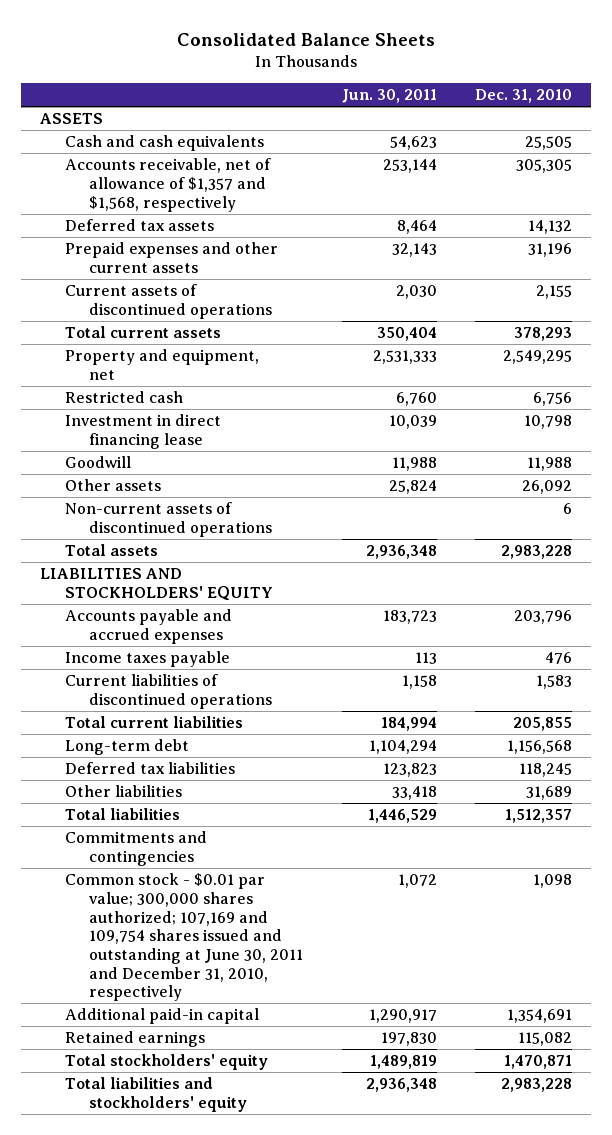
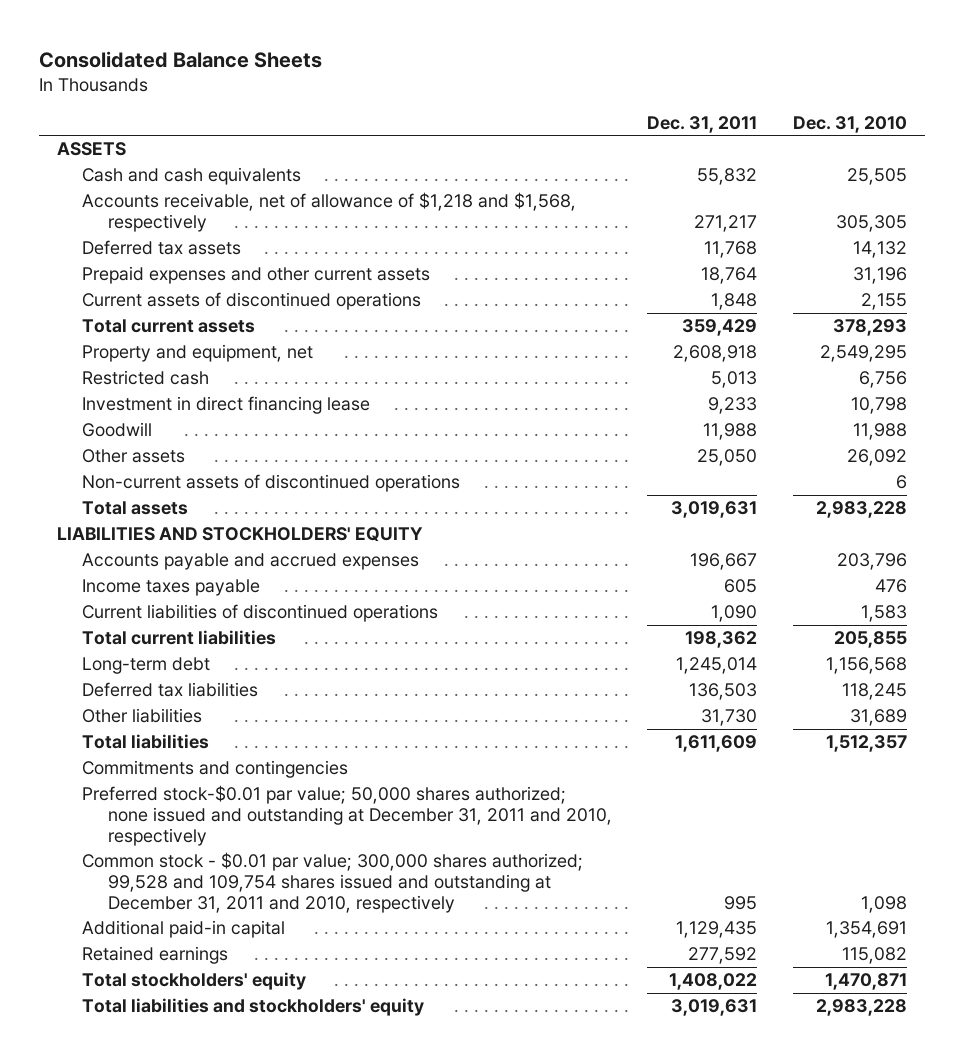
[341,89,437,104] Jun. 30, 2011 -> none
none -> [647,115,758,133] Dec. 31, 2011
[64,158,271,212] Accounts receivable, net of allowance of $1,357 and $1,568, respectively -> [82,192,577,233] Accounts receivable, net of allowance of $1,218 and $1,568, respectively
none -> [82,785,612,846] Preferred stock-$0.01 par value; 50,000 shares authorized; none issued and outstanding at December 31, 2011 and 2010, respectively
[64,873,304,1002] Common stock - $0.01 par value; 300,000 shares authorized; 107,169 and 109,754 shares issued and outstanding at June 30, 2011 and December 31, 2010, respectively -> [82,852,584,913] Common stock - $0.01 par value; 300,000 shares authorized; 99,528 and 109,754 shares issued and outstanding at December 31, 2011 and 2010, respectively

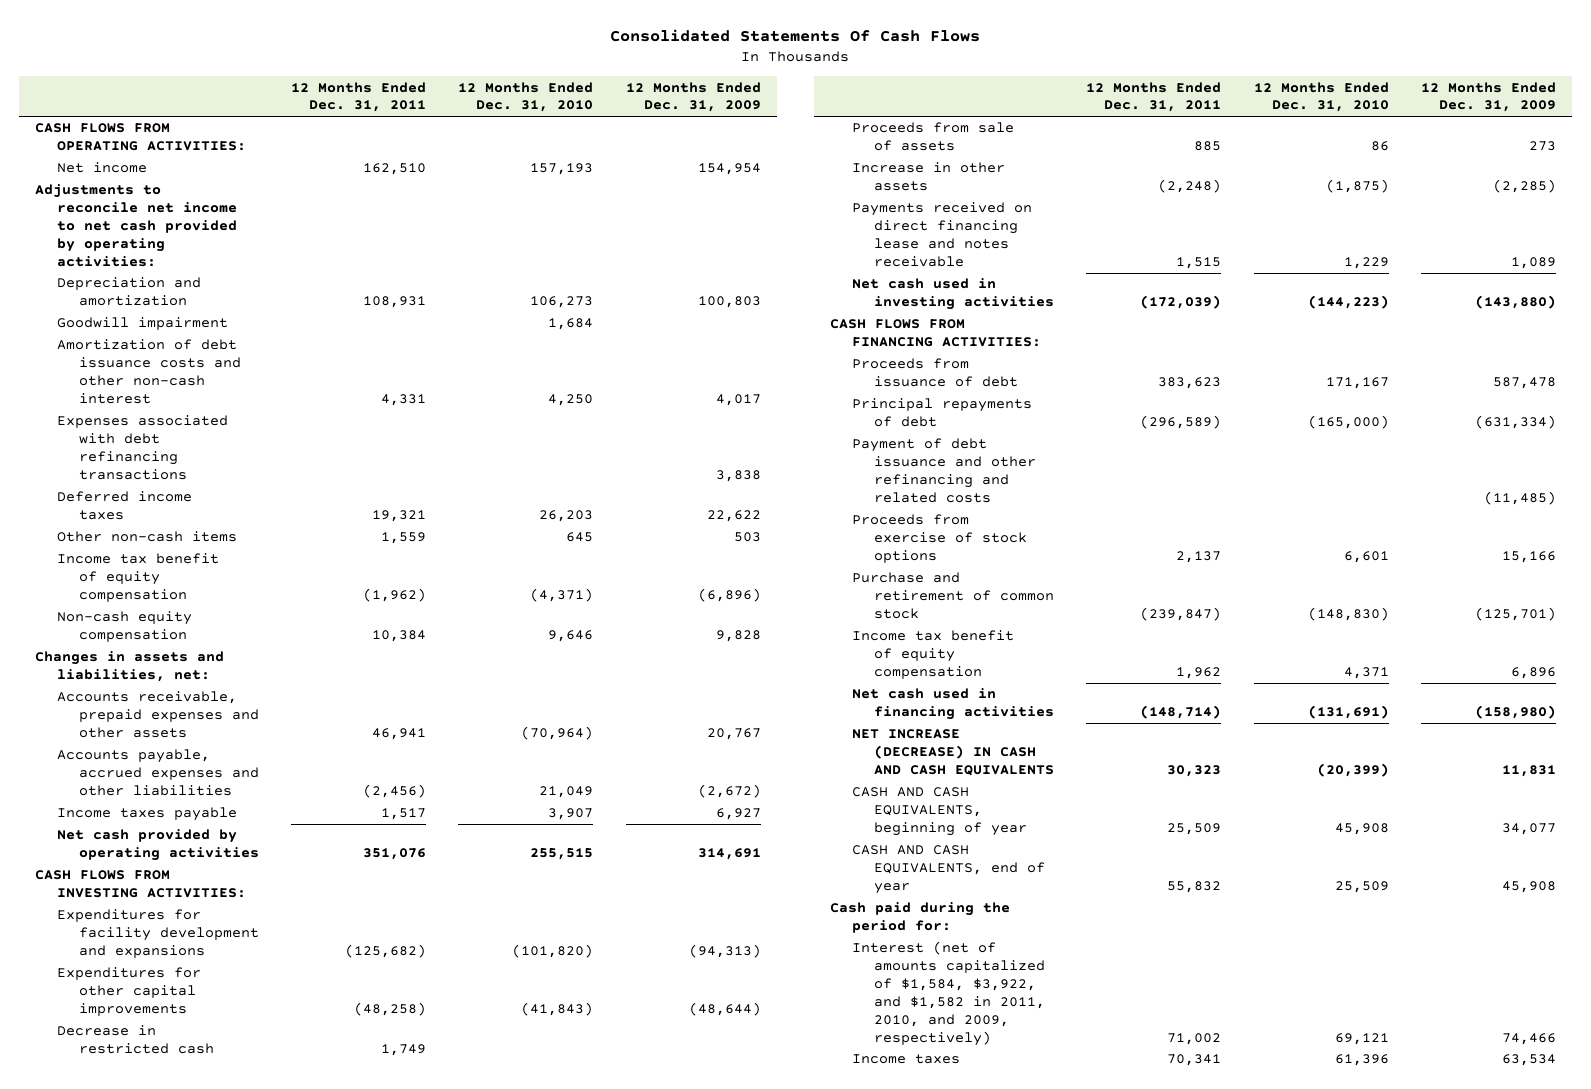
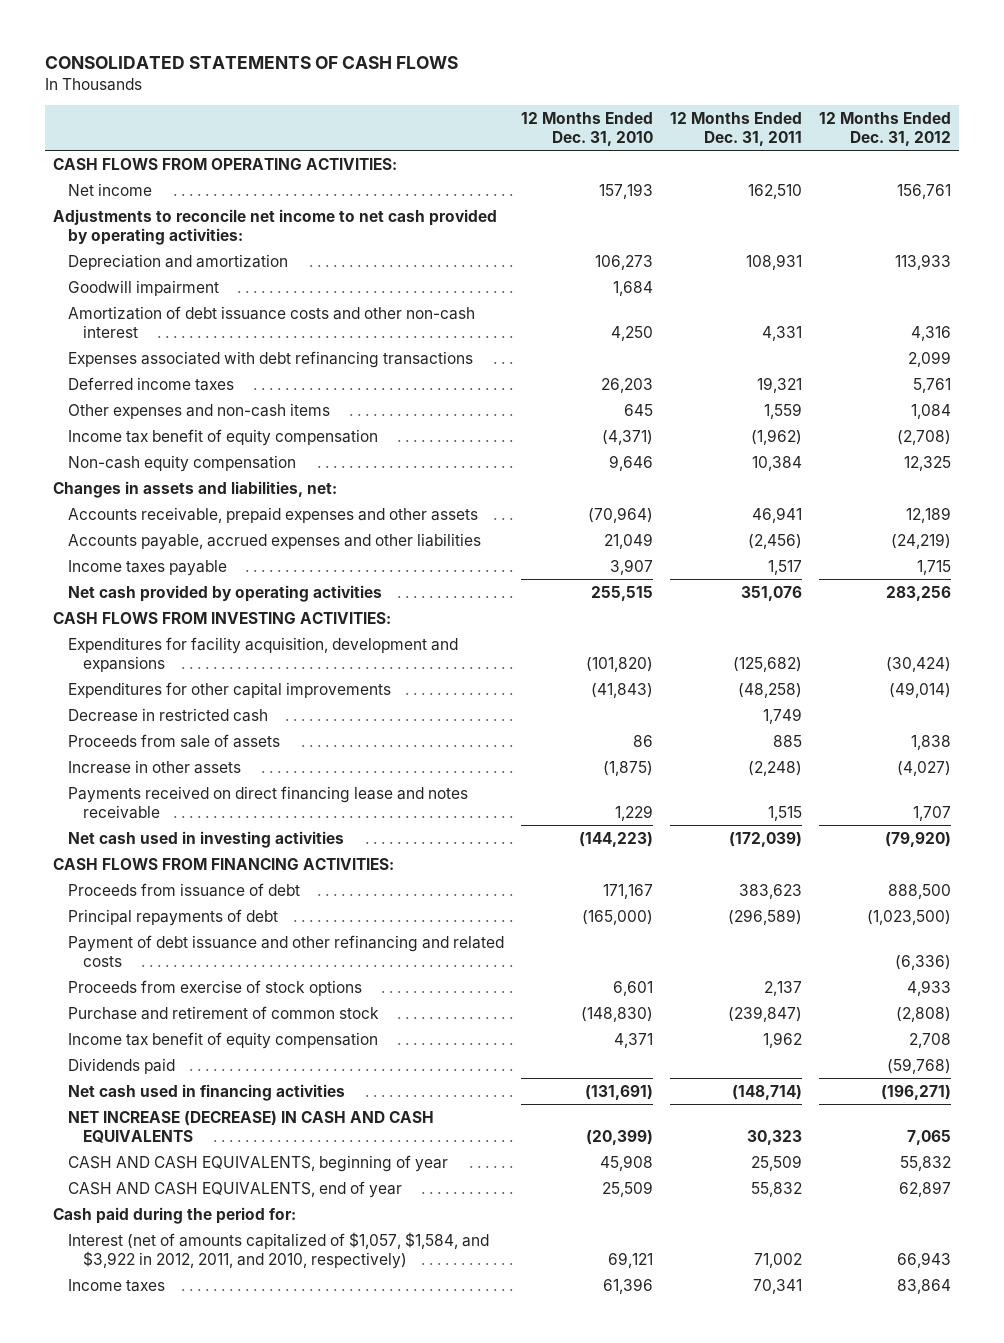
[610,29,981,43] Consolidated Statements Of Cash Flows -> [45,55,459,69] CONSOLIDATED STATEMENTS OF CASH FLOWS
[625,81,761,113] 12 Months Ended Dec. 31, 2009 -> none
none -> [818,111,951,146] 12 Months Ended Dec. 31, 2012
[56,531,237,543] Other non-cash items -> [68,402,331,419] Other expenses and non-cash items
[56,909,259,959] Expenditures for facility development and expansions -> [68,636,459,672] Expenditures for facility acquisition, development and expansions
none -> [68,1057,176,1074] Dividends paid
[851,941,1046,1046] Interest (net of amounts capitalized of $1,584, $3,922, and $1,582 in 2011, 2010, and 2009, respectively) -> [68,1231,490,1269] Interest (net of amounts capitalized of $1,057, $1,584, and $3,922 in 2012, 2011, and 2010, respectively)

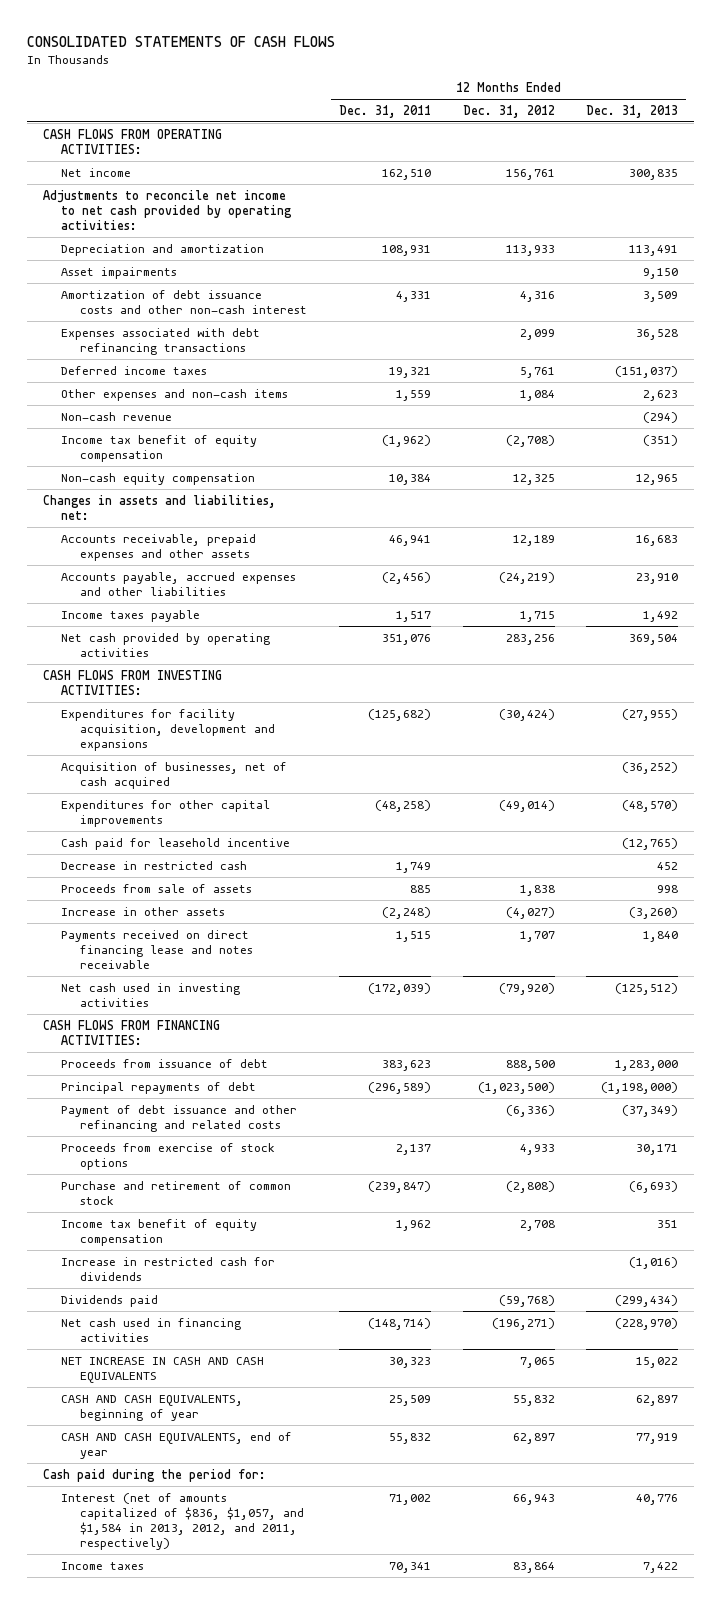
[521,111,654,146] 12 Months Ended Dec. 31, 2010 -> none
none -> [586,104,679,118] Dec. 31, 2013
[68,279,220,296] Goodwill impairment -> none
none -> [61,266,178,279] Asset impairments
none -> [61,411,173,421] Non-cash revenue
none -> [61,761,288,789] Acquisition of businesses, net of cash acquired
none -> [61,837,291,850] Cash paid for leasehold incentive
none -> [61,1256,276,1281] Increase in restricted cash for dividends
[68,1110,435,1143] NET INCREASE (DECREASE) IN CASH AND CASH EQUIVALENTS -> [61,1356,265,1383] NET INCREASE IN CASH AND CASH EQUIVALENTS
[68,1231,490,1269] Interest (net of amounts capitalized of $1,057, $1,584, and $3,922 in 2012, 2011, and 2010, respectively) -> [61,1492,304,1551] Interest (net of amounts capitalized of $836, $1,057, and $1,584 in 2013, 2012, and 2011, respectively)

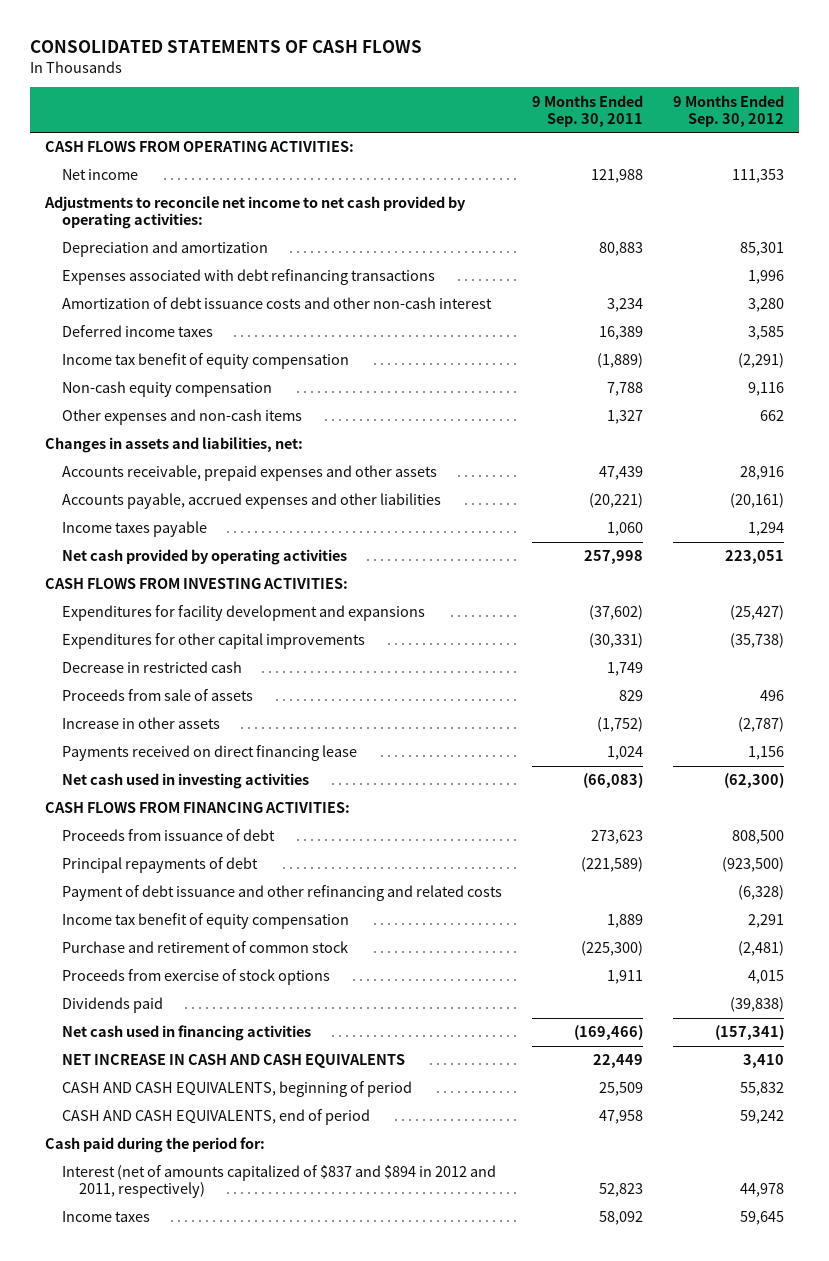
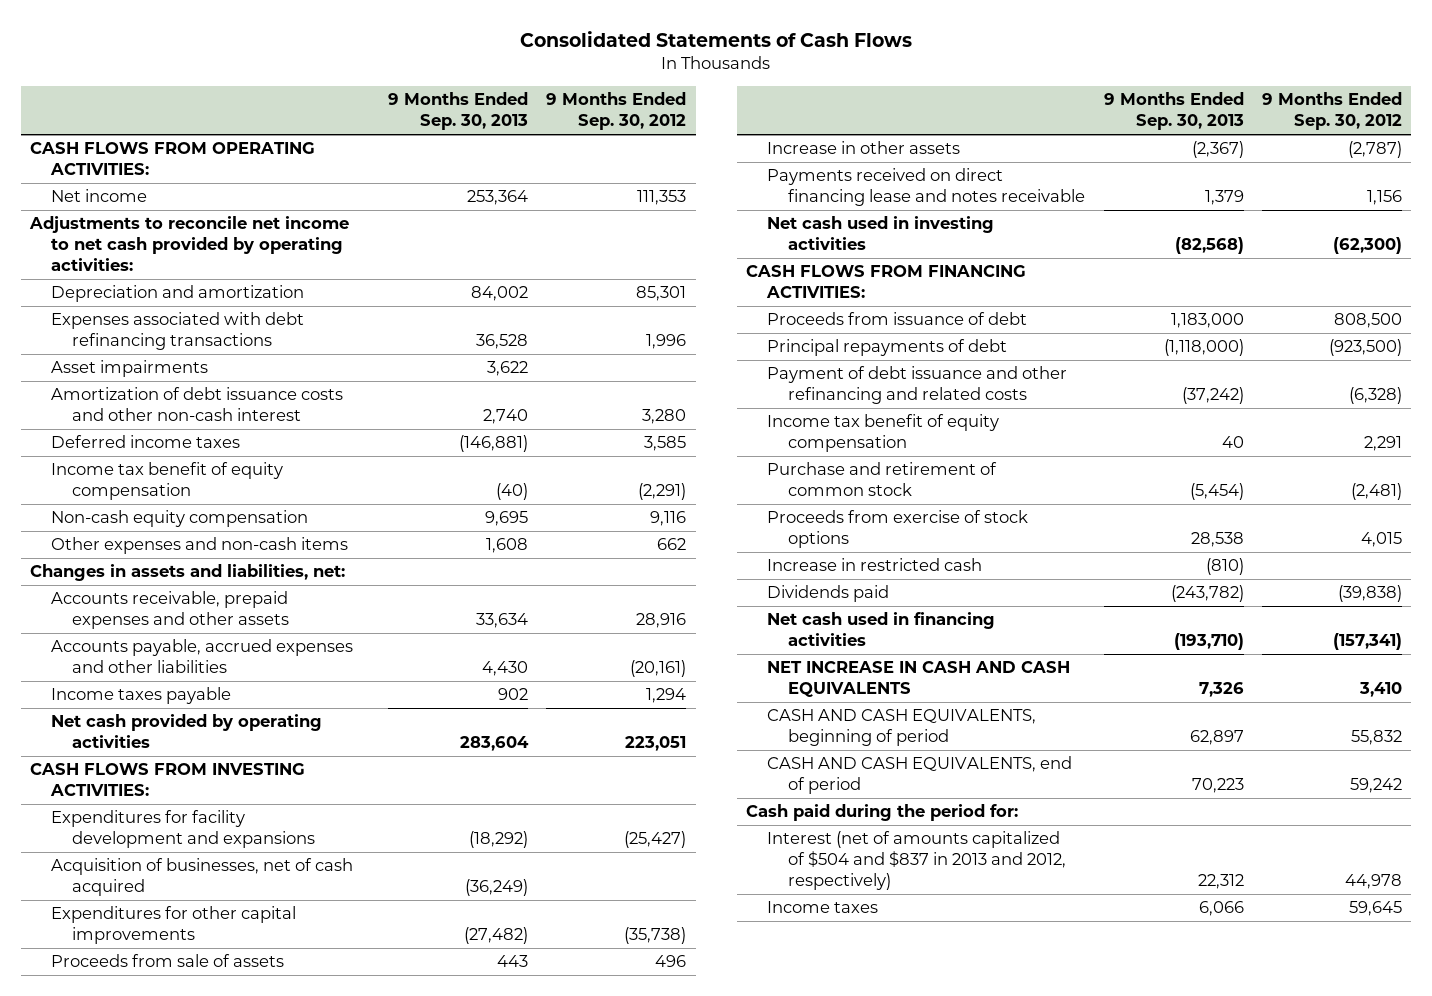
[30,39,423,53] CONSOLIDATED STATEMENTS OF CASH FLOWS -> [520,30,913,47] Consolidated Statements of Cash Flows
[532,94,644,127] 9 Months Ended Sep. 30, 2011 -> none
none -> [387,92,528,131] 9 Months Ended Sep. 30, 2013
none -> [51,360,209,378] Asset impairments
none -> [51,858,354,897] Acquisition of businesses, net of cash acquired
[61,661,242,674] Decrease in restricted cash -> none
[61,745,357,762] Payments received on direct financing lease -> [767,168,1086,207] Payments received on direct financing lease and notes receivable
none -> [767,558,983,572] Increase in restricted cash
[61,1165,496,1199] Interest (net of amounts capitalized of $837 and $894 in 2012 and 2011, respectively) -> [767,831,1067,891] Interest (net of amounts capitalized of $504 and $837 in 2013 and 2012, respectively)

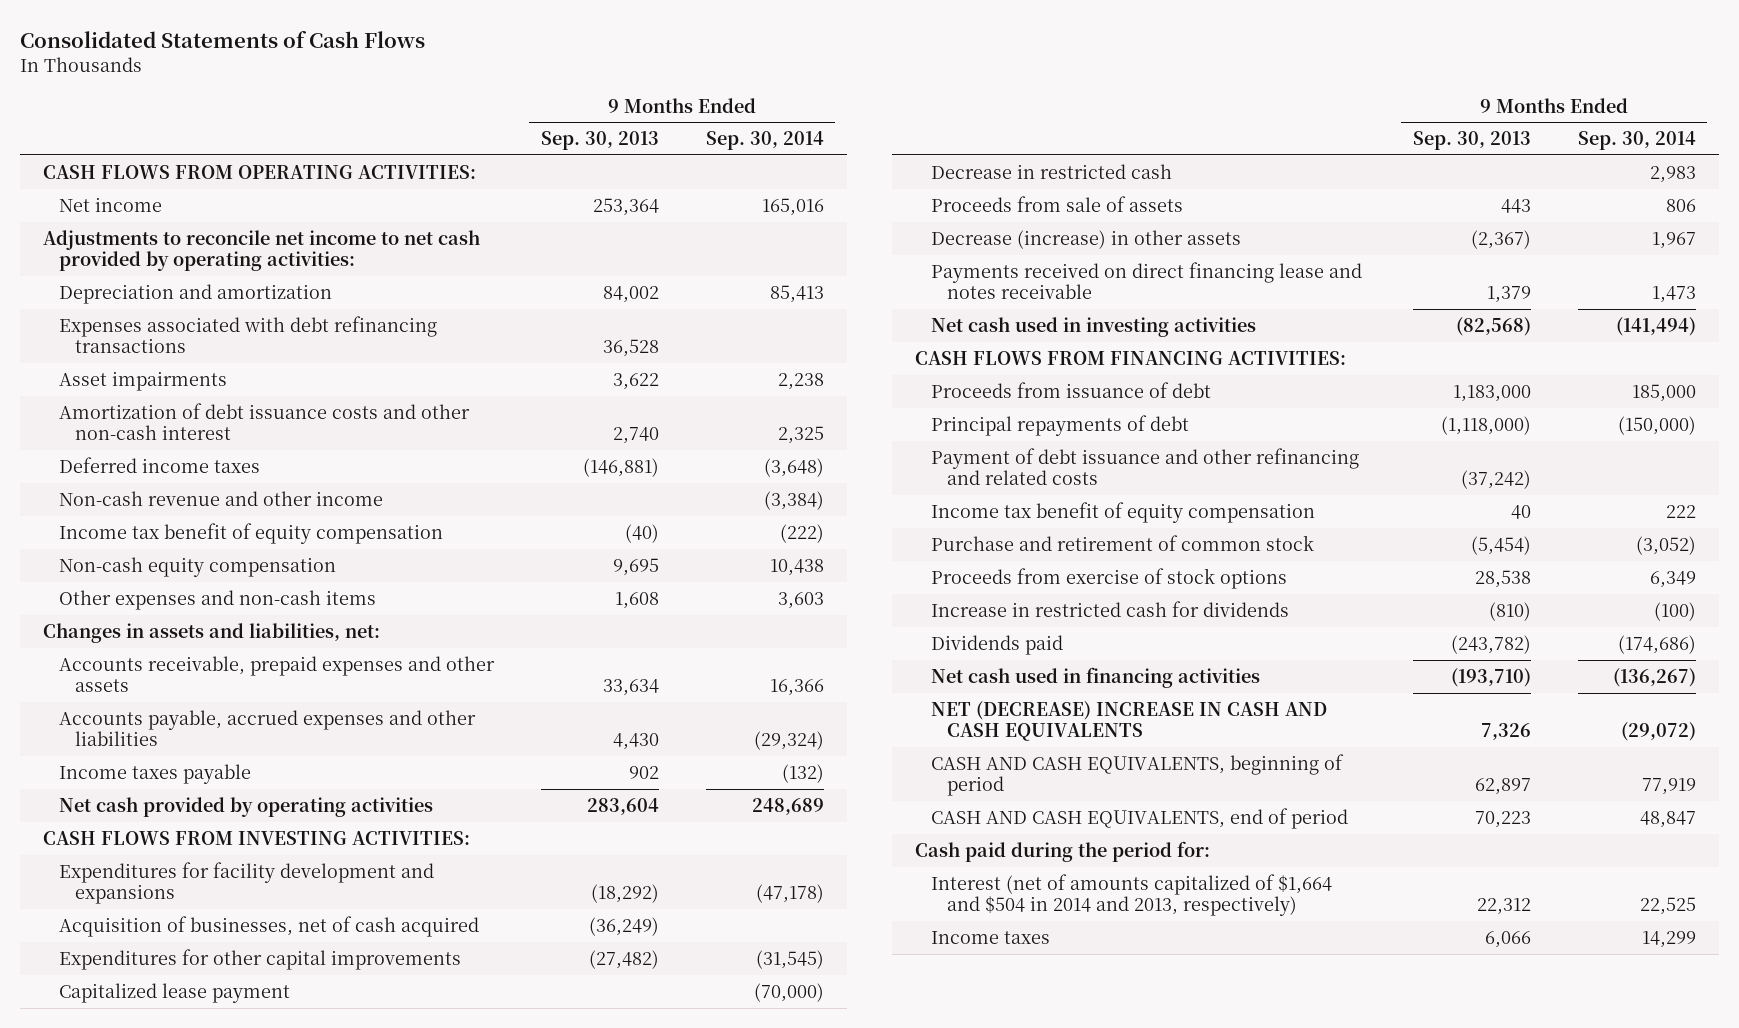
[546,92,687,131] 9 Months Ended Sep. 30, 2012 -> none
none -> [705,131,824,151] Sep. 30, 2014
none -> [59,490,384,506] Non-cash revenue and other income
none -> [59,982,291,1003] Capitalized lease payment
none -> [930,163,1172,179] Decrease in restricted cash
[767,141,961,155] Increase in other assets -> [930,229,1241,249] Decrease (increase) in other assets
[767,558,983,572] Increase in restricted cash -> [930,600,1289,617] Increase in restricted cash for dividends
[767,661,1071,698] NET INCREASE IN CASH AND CASH EQUIVALENTS -> [930,700,1327,742] NET (DECREASE) INCREASE IN CASH AND CASH EQUIVALENTS
[767,831,1067,891] Interest (net of amounts capitalized of $504 and $837 in 2013 and 2012, respectively) -> [930,873,1332,917] Interest (net of amounts capitalized of $1,664 and $504 in 2014 and 2013, respectively)

